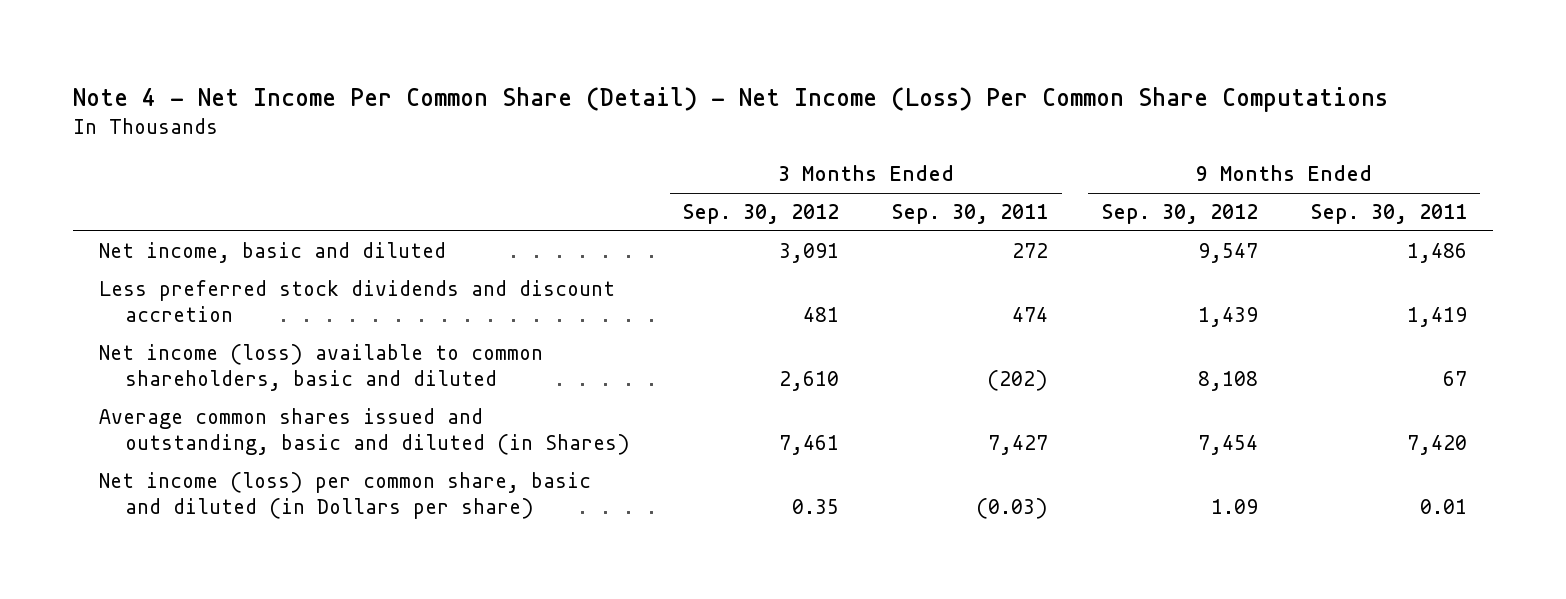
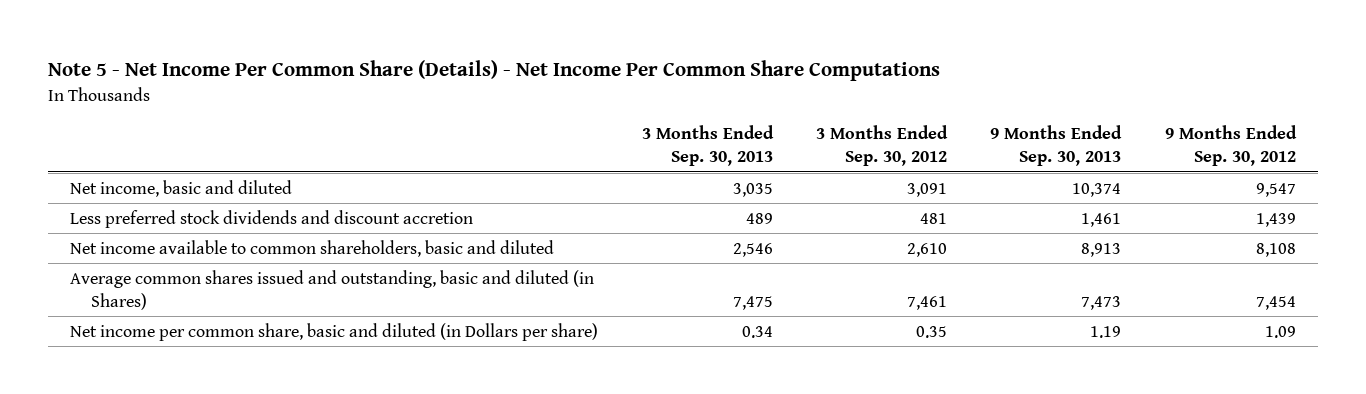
[72,86,1388,112] Note 4 - Net Income Per Common Share (Detail) - Net Income (Loss) Per Common Share Computations -> [48,60,941,82] Note 5 - Net Income Per Common Share (Details) - Net Income Per Common Share Computations
[892,204,1049,225] Sep. 30, 2011 -> none
[1310,204,1467,225] Sep. 30, 2011 -> none
none -> [641,125,774,167] 3 Months Ended Sep. 30, 2013
none -> [990,125,1123,167] 9 Months Ended Sep. 30, 2013
[99,344,544,391] Net income (loss) available to common shareholders, basic and diluted -> [70,239,555,257] Net income available to common shareholders, basic and diluted
[99,472,592,519] Net income (loss) per common share, basic and diluted (in Dollars per share) -> [70,322,599,341] Net income per common share, basic and diluted (in Dollars per share)

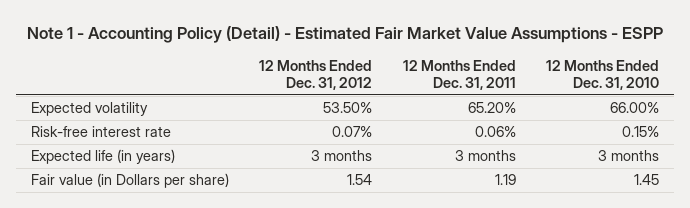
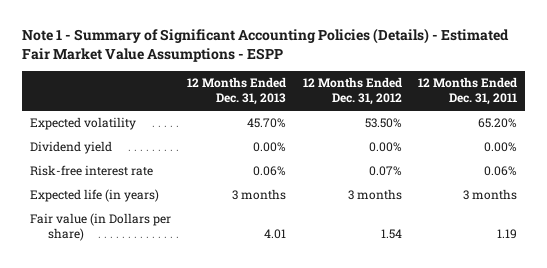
[27,25,664,43] Note 1 - Accounting Policy (Detail) - Estimated Fair Market Value Assumptions - ESPP -> [21,28,509,62] Note 1 - Summary of Significant Accounting Policies (Details) - Estimated Fair Market Value Assumptions - ESPP
[545,60,659,90] 12 Months Ended Dec. 31, 2010 -> none
none -> [187,77,287,106] 12 Months Ended Dec. 31, 2013
none -> [29,141,112,155] Dividend yield

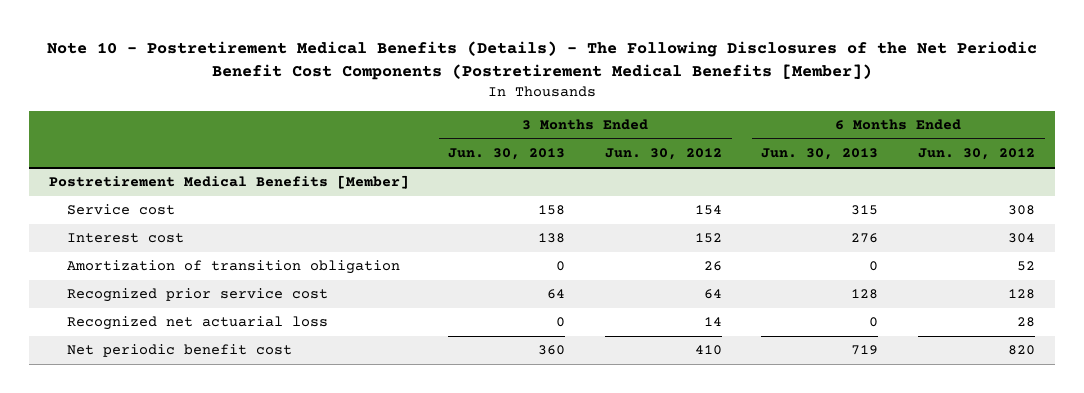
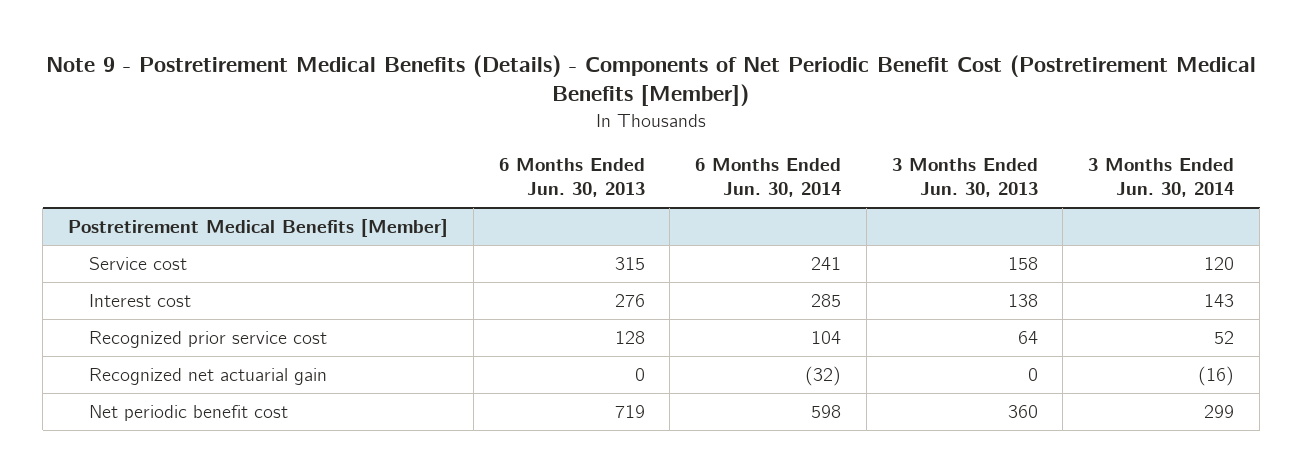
[46,40,1037,80] Note 10 - Postretirement Medical Benefits (Details) - The Following Disclosures of the Net Periodic Benefit Cost Components (Postretirement Medical Benefits [Member]) -> [46,54,1257,107] Note 9 - Postretirement Medical Benefits (Details) - Components of Net Periodic Benefit Cost (Postretirement Medical Benefits [Member])
[604,148,722,161] Jun. 30, 2012 -> none
[917,148,1035,161] Jun. 30, 2012 -> none
none -> [695,157,842,197] 6 Months Ended Jun. 30, 2014
none -> [1088,157,1235,197] 3 Months Ended Jun. 30, 2014
[66,260,400,275] Amortization of transition obligation -> none
[66,316,328,331] Recognized net actuarial loss -> [88,368,327,386] Recognized net actuarial gain

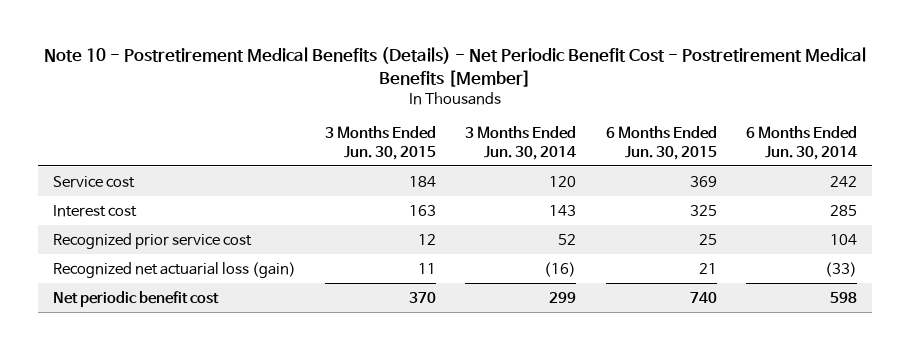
[46,54,1257,107] Note 9 - Postretirement Medical Benefits (Details) - Components of Net Periodic Benefit Cost (Postretirement Medical Benefits [Member]) -> [43,47,866,87] Note 10 - Postretirement Medical Benefits (Details) - Net Periodic Benefit Cost - Postretirement Medical Benefits [Member]
[498,157,645,197] 6 Months Ended Jun. 30, 2013 -> none
[891,157,1038,197] 3 Months Ended Jun. 30, 2013 -> none
none -> [325,125,437,160] 3 Months Ended Jun. 30, 2015
none -> [605,125,717,160] 6 Months Ended Jun. 30, 2015
[67,219,448,238] Postretirement Medical Benefits [Member] -> none
[811,257,842,271] 241 -> [830,175,858,187] 242
[88,368,327,386] Recognized net actuarial gain -> [52,261,296,278] Recognized net actuarial loss (gain)
[805,366,842,387] (32) -> [825,261,858,277] (33)

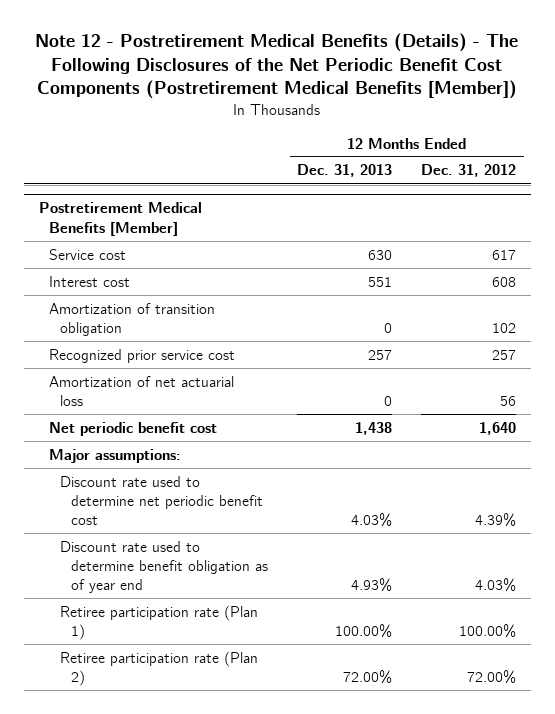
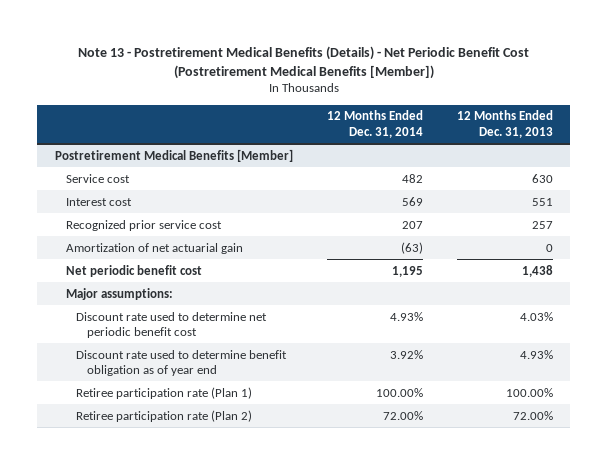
[35,33,519,100] Note 12 - Postretirement Medical Benefits (Details) - The Following Disclosures of the Net Periodic Benefit Cost Components (Postretirement Medical Benefits [Member]) -> [77,45,529,79] Note 13 - Postretirement Medical Benefits (Details) - Net Periodic Benefit Cost (Postretirement Medical Benefits [Member])
[421,164,517,178] Dec. 31, 2012 -> none
none -> [326,110,423,138] 12 Months Ended Dec. 31, 2014
[49,302,216,336] Amortization of transition obligation -> none
[49,375,235,406] Amortization of net actuarial loss -> [65,242,243,254] Amortization of net actuarial gain

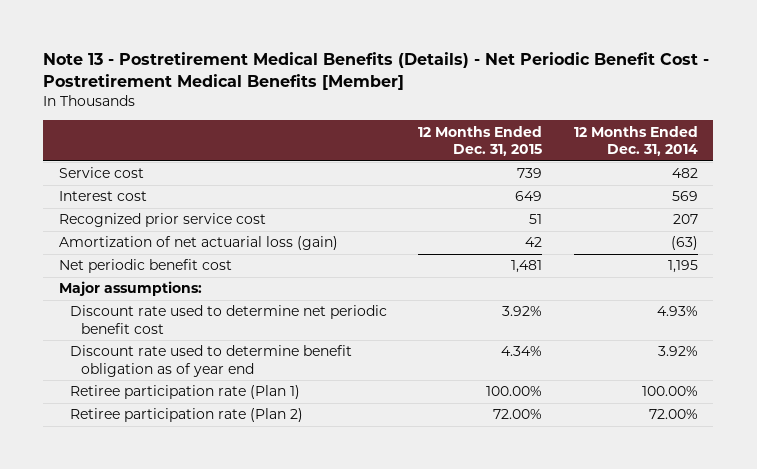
[77,45,529,79] Note 13 - Postretirement Medical Benefits (Details) - Net Periodic Benefit Cost (Postretirement Medical Benefits [Member]) -> [43,52,710,91] Note 13 - Postretirement Medical Benefits (Details) - Net Periodic Benefit Cost - Postretirement Medical Benefits [Member]
[457,110,554,138] 12 Months Ended Dec. 31, 2013 -> none
none -> [418,125,543,157] 12 Months Ended Dec. 31, 2015
[54,148,293,162] Postretirement Medical Benefits [Member] -> none
[65,242,243,254] Amortization of net actuarial gain -> [59,236,339,251] Amortization of net actuarial loss (gain)

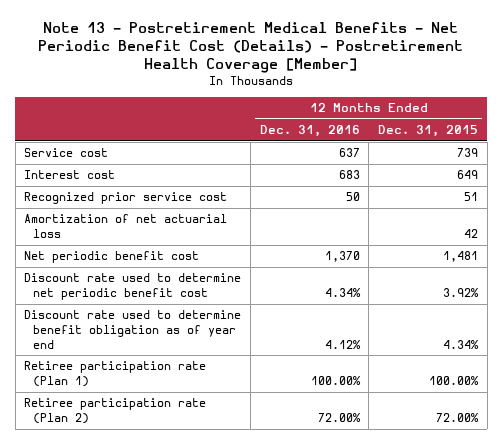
[43,52,710,91] Note 13 - Postretirement Medical Benefits (Details) - Net Periodic Benefit Cost - Postretirement Medical Benefits [Member] -> [38,22,464,74] Note 13 - Postretirement Medical Benefits - Net Periodic Benefit Cost (Details) - Postretirement Health Coverage [Member]
[573,125,698,157] 12 Months Ended Dec. 31, 2014 -> none
none -> [259,124,360,137] Dec. 31, 2016
[59,236,339,251] Amortization of net actuarial loss (gain) -> [24,214,228,238] Amortization of net actuarial loss
[59,281,203,297] Major assumptions: -> none

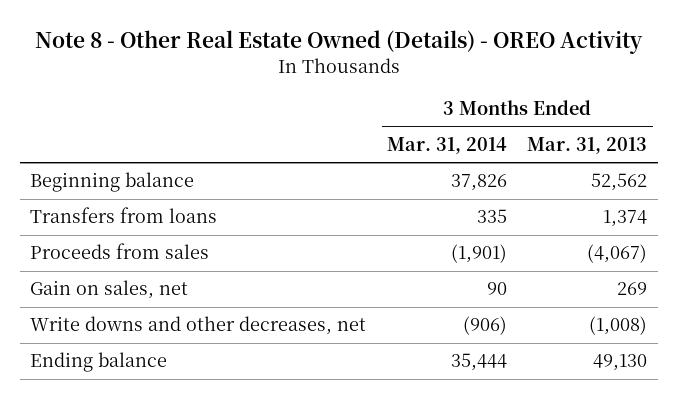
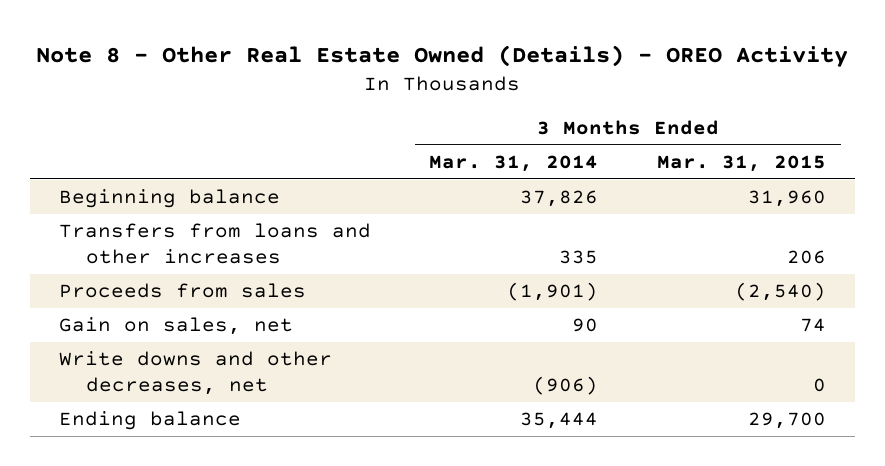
[527,136,648,154] Mar. 31, 2013 -> none
none -> [657,154,827,172] Mar. 31, 2015
[30,207,218,224] Transfers from loans -> [58,223,371,265] Transfers from loans and other increases

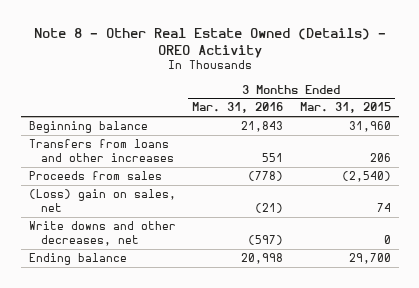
[429,154,599,172] Mar. 31, 2014 -> none
none -> [192,102,284,114] Mar. 31, 2016
[58,317,293,336] Gain on sales, net -> [28,189,176,212] (Loss) gain on sales, net

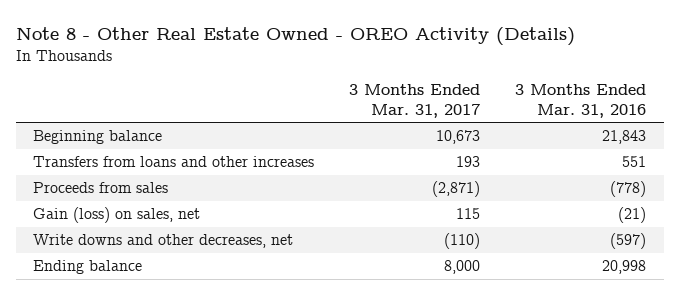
[33,27,386,58] Note 8 - Other Real Estate Owned (Details) - OREO Activity -> [16,27,576,47] Note 8 - Other Real Estate Owned - OREO Activity (Details)
[299,102,391,114] Mar. 31, 2015 -> none
none -> [349,83,481,118] 3 Months Ended Mar. 31, 2017
[28,189,176,212] (Loss) gain on sales, net -> [33,207,201,224] Gain (loss) on sales, net

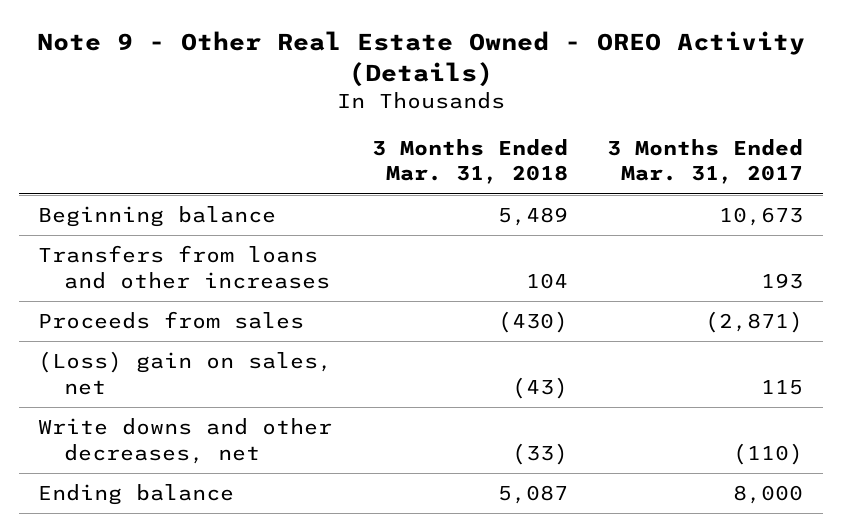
[16,27,576,47] Note 8 - Other Real Estate Owned - OREO Activity (Details) -> [36,30,805,87] Note 9 - Other Real Estate Owned - OREO Activity (Details)
[515,83,647,118] 3 Months Ended Mar. 31, 2016 -> none
none -> [371,139,568,185] 3 Months Ended Mar. 31, 2018
[33,207,201,224] Gain (loss) on sales, net -> [38,351,333,395] (Loss) gain on sales, net

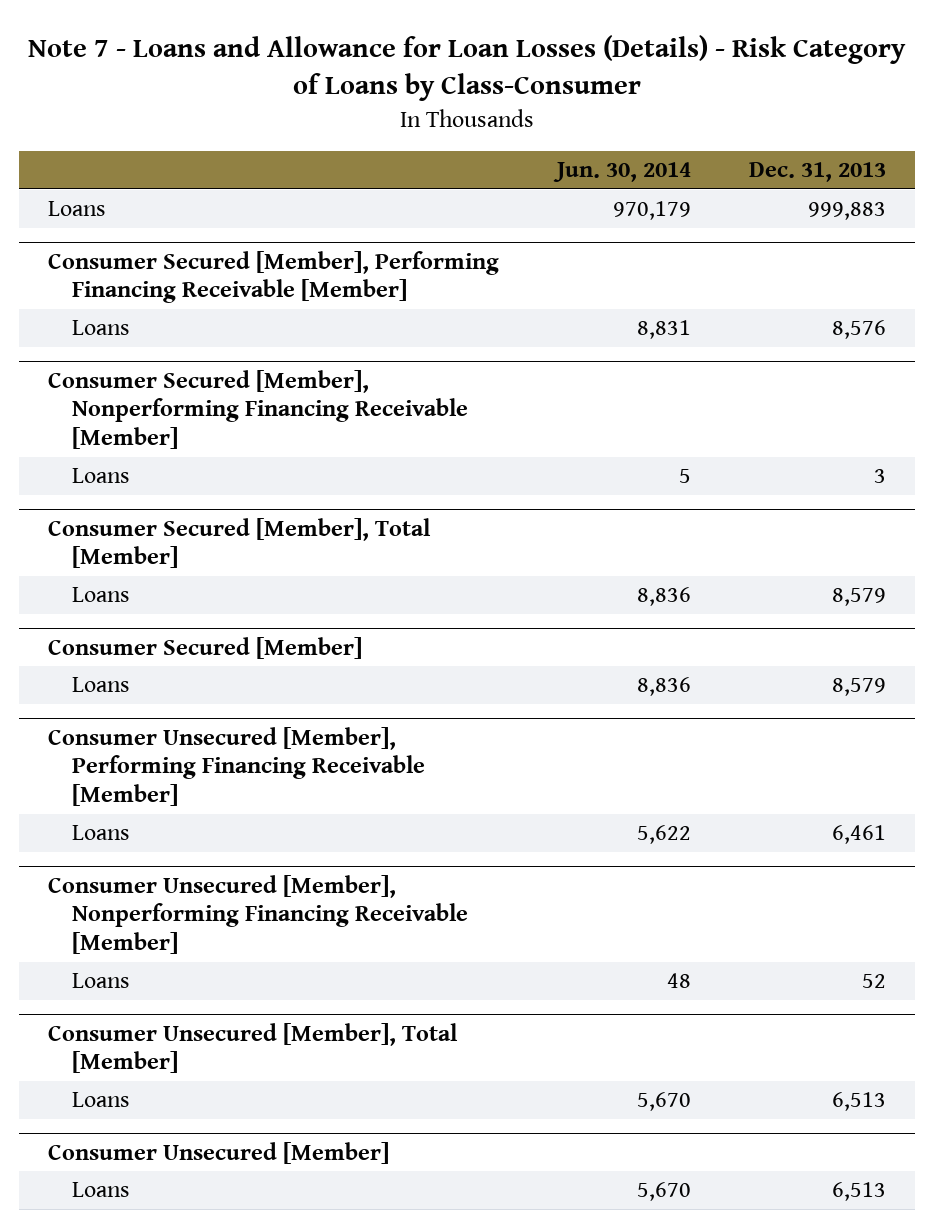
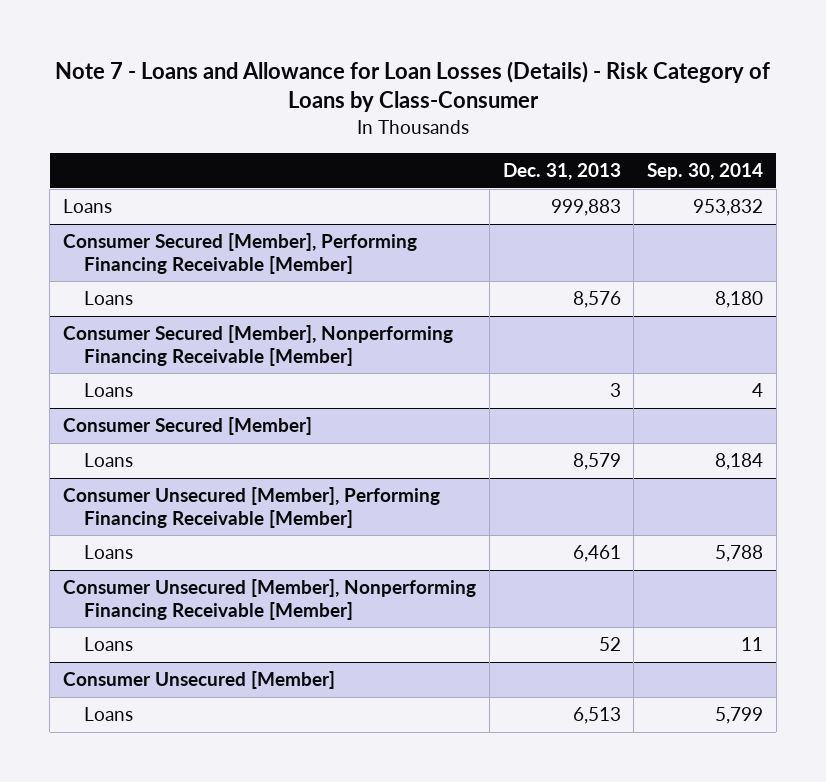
[553,162,692,183] Jun. 30, 2014 -> none
none -> [647,163,764,181] Sep. 30, 2014
[48,517,432,569] Consumer Secured [Member], Total [Member] -> none
[71,587,130,603] Loans -> none
[48,1022,459,1074] Consumer Unsecured [Member], Total [Member] -> none
[71,1092,130,1108] Loans -> none

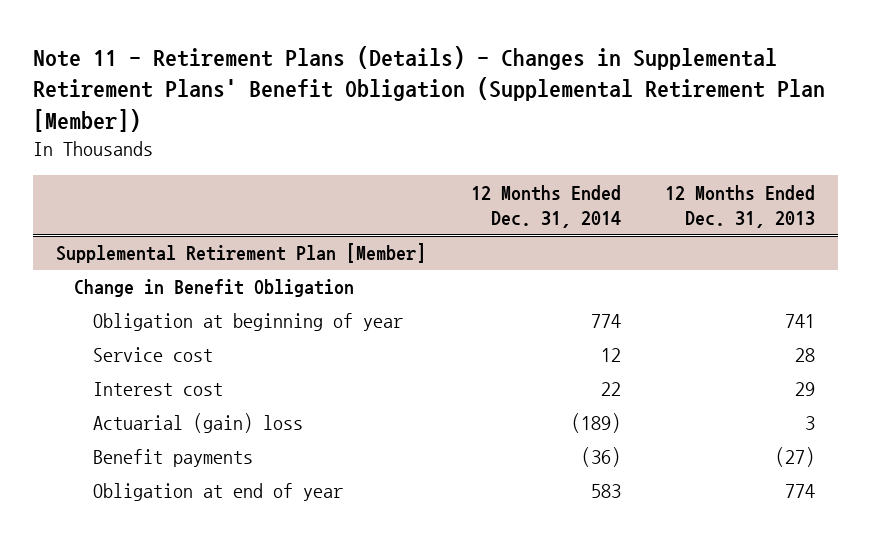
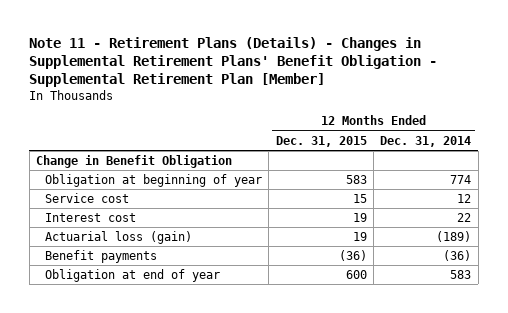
[33,45,826,132] Note 11 - Retirement Plans (Details) - Changes in Supplemental Retirement Plans' Benefit Obligation (Supplemental Retirement Plan [Member]) -> [29,36,438,87] Note 11 - Retirement Plans (Details) - Changes in Supplemental Retirement Plans' Benefit Obligation - Supplemental Retirement Plan [Member]
[665,184,816,229] 12 Months Ended Dec. 31, 2013 -> none
none -> [275,135,367,147] Dec. 31, 2015
[55,243,426,264] Supplemental Retirement Plan [Member] -> none
[92,413,303,434] Actuarial (gain) loss -> [44,230,192,244] Actuarial loss (gain)

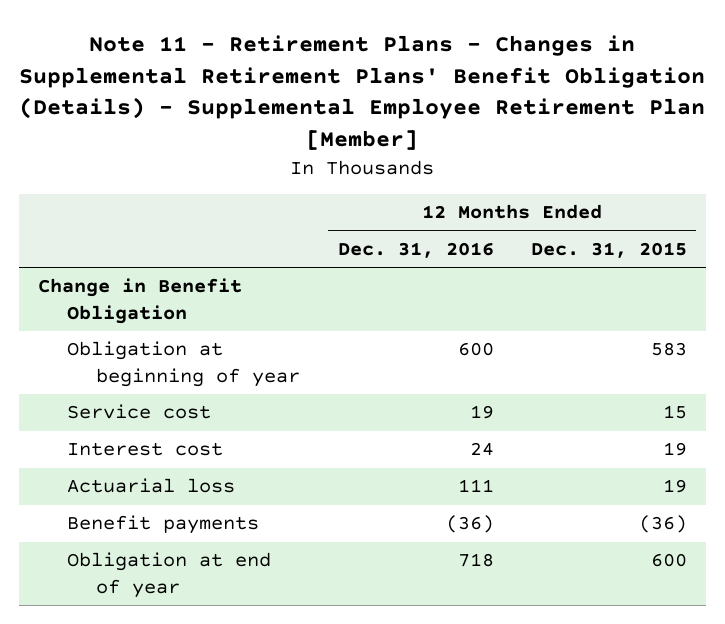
[29,36,438,87] Note 11 - Retirement Plans (Details) - Changes in Supplemental Retirement Plans' Benefit Obligation - Supplemental Retirement Plan [Member] -> [19,34,706,150] Note 11 - Retirement Plans - Changes in Supplemental Retirement Plans' Benefit Obligation (Details) - Supplemental Employee Retirement Plan [Member]
[380,135,472,147] Dec. 31, 2014 -> none
none -> [337,242,494,259] Dec. 31, 2016
[44,230,192,244] Actuarial loss (gain) -> [66,478,235,494] Actuarial loss

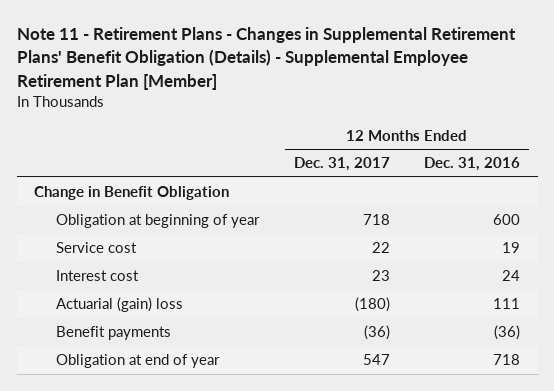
[530,242,687,259] Dec. 31, 2015 -> none
none -> [293,157,390,172] Dec. 31, 2017
[66,478,235,494] Actuarial loss -> [55,297,183,313] Actuarial (gain) loss

